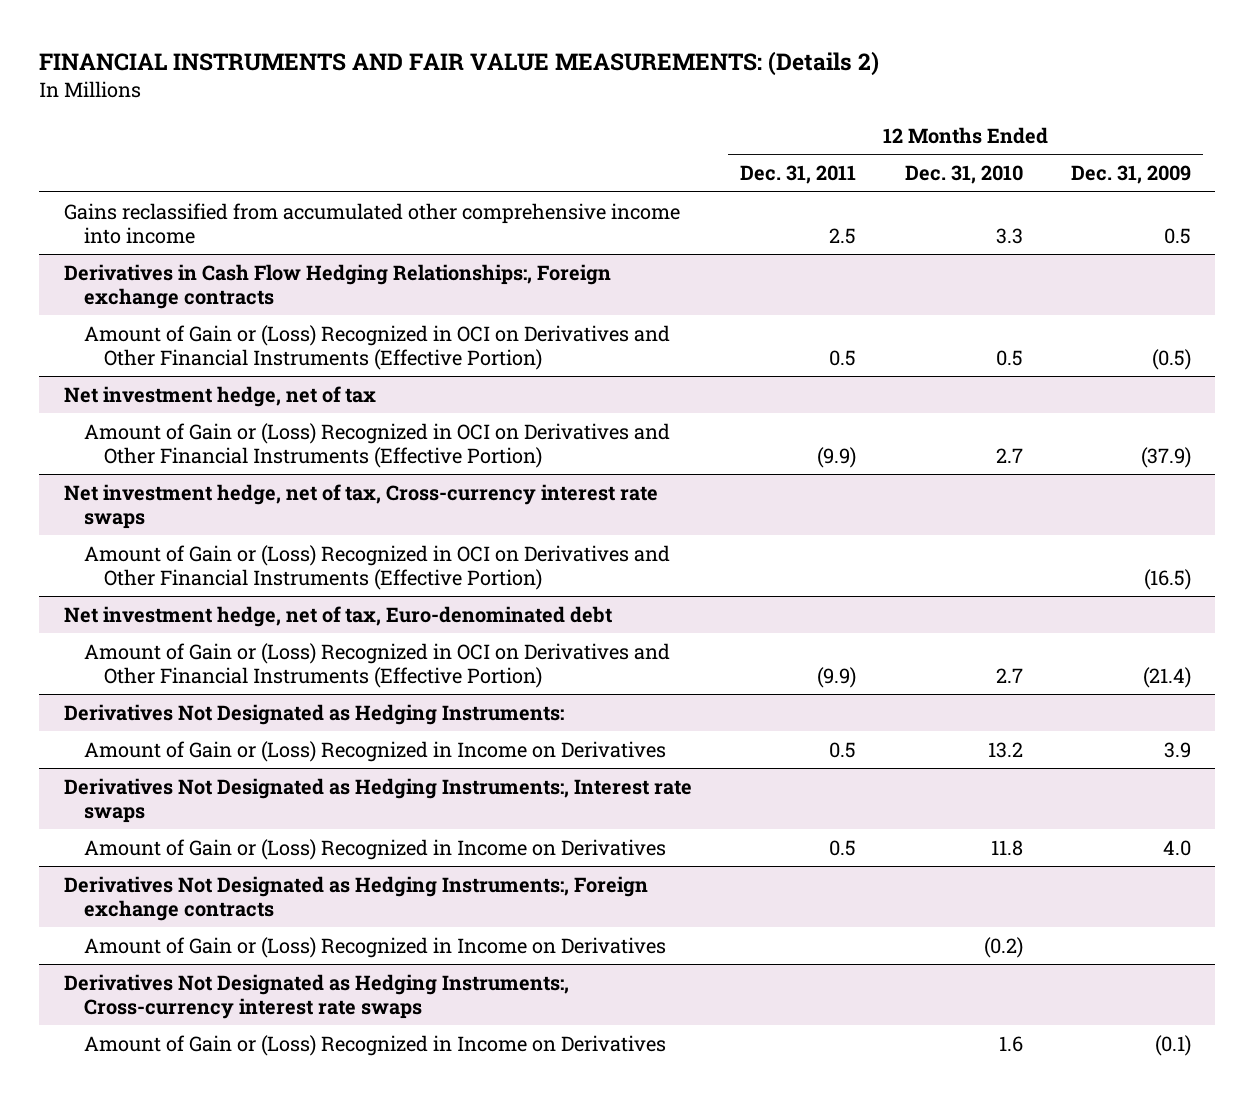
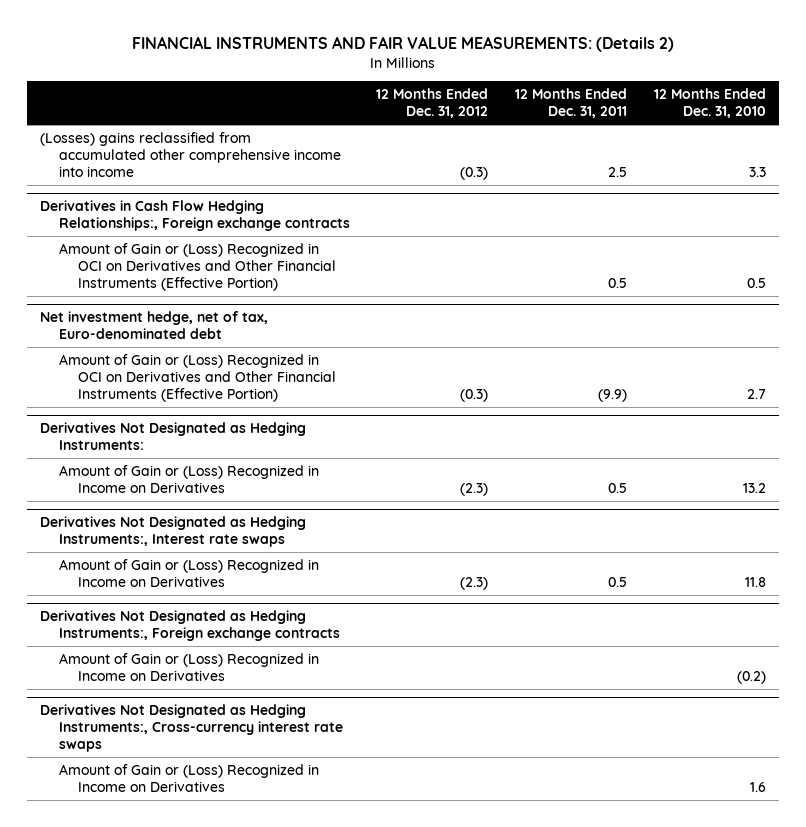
[1071,165,1192,185] Dec. 31, 2009 -> none
none -> [376,88,489,119] 12 Months Ended Dec. 31, 2012
[63,202,680,244] Gains reclassified from accumulated other comprehensive income into income -> [40,131,341,177] (Losses) gains reclassified from accumulated other comprehensive income into income
[63,385,376,407] Net investment hedge, net of tax -> none
[83,422,670,468] Amount of Gain or (Loss) Recognized in OCI on Derivatives and Other Financial Instruments (Effective Portion) -> none
[63,483,658,529] Net investment hedge, net of tax, Cross-currency interest rate swaps -> none
[83,544,670,590] Amount of Gain or (Loss) Recognized in OCI on Derivatives and Other Financial Instruments (Effective Portion) -> none

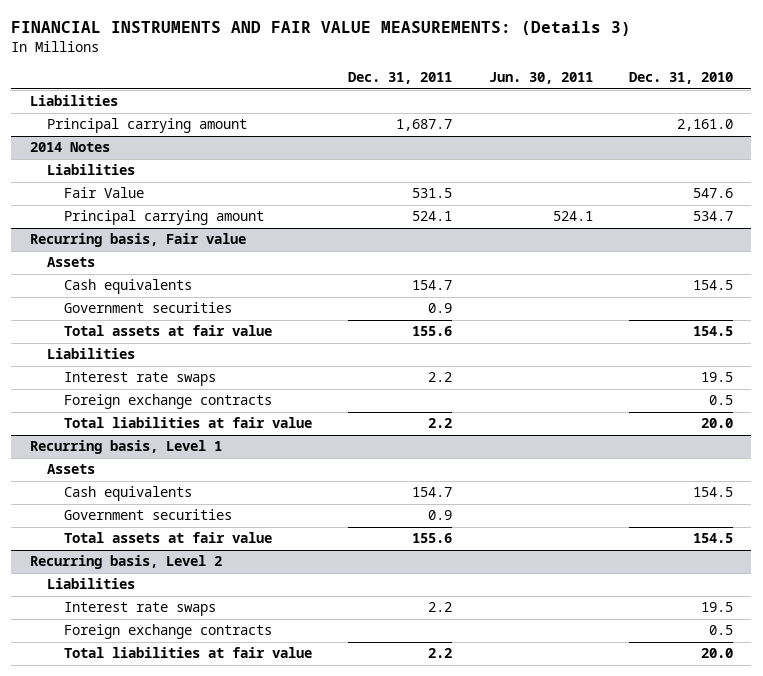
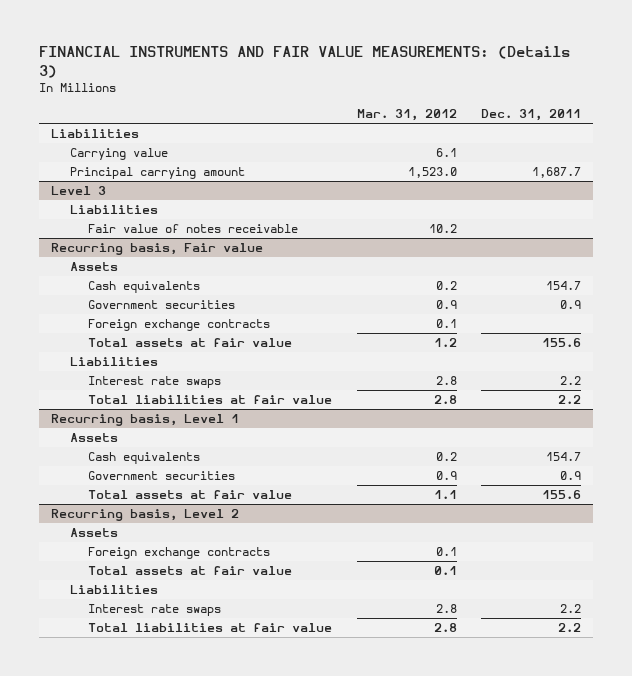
[488,72,593,85] Jun. 30, 2011 -> none
[628,72,733,85] Dec. 31, 2010 -> none
none -> [356,109,457,122] Mar. 31, 2012
none -> [69,148,168,161] Carrying value
[29,142,110,153] 2014 Notes -> none
none -> [50,186,106,196] Level 3
[63,187,144,199] Fair Value -> none
[63,210,264,226] Principal carrying amount -> none
none -> [88,224,299,234] Fair value of notes receivable
[63,394,272,410] Foreign exchange contracts -> [88,319,271,332] Foreign exchange contracts
none -> [69,528,118,538] Assets
[63,624,272,640] Foreign exchange contracts -> [88,547,271,560] Foreign exchange contracts
none -> [88,566,293,576] Total assets at fair value

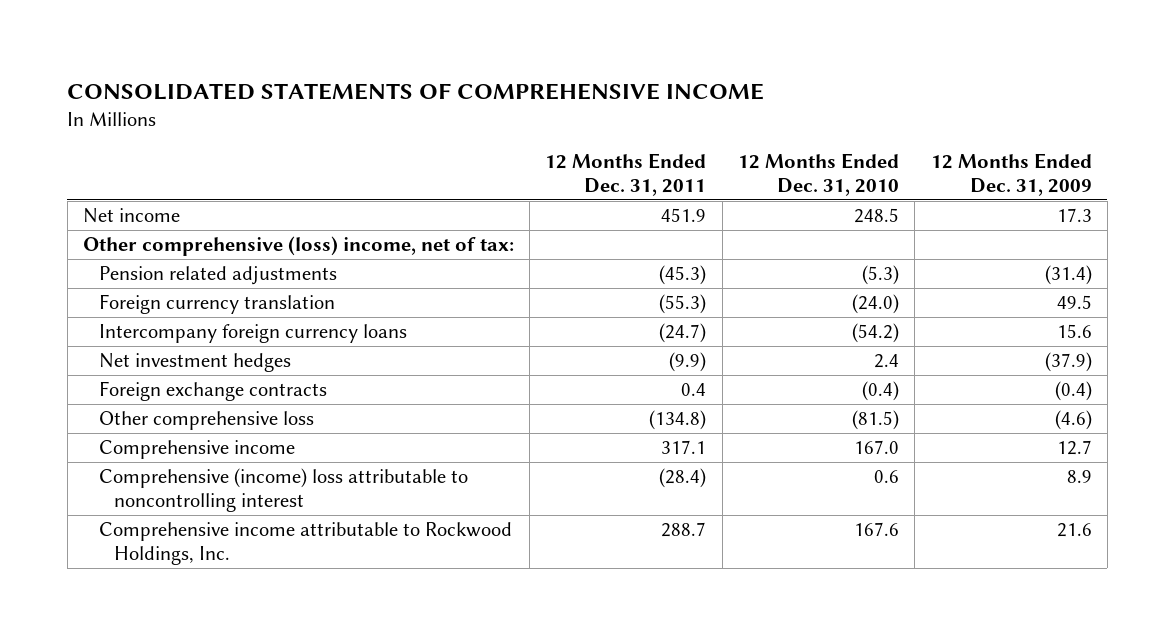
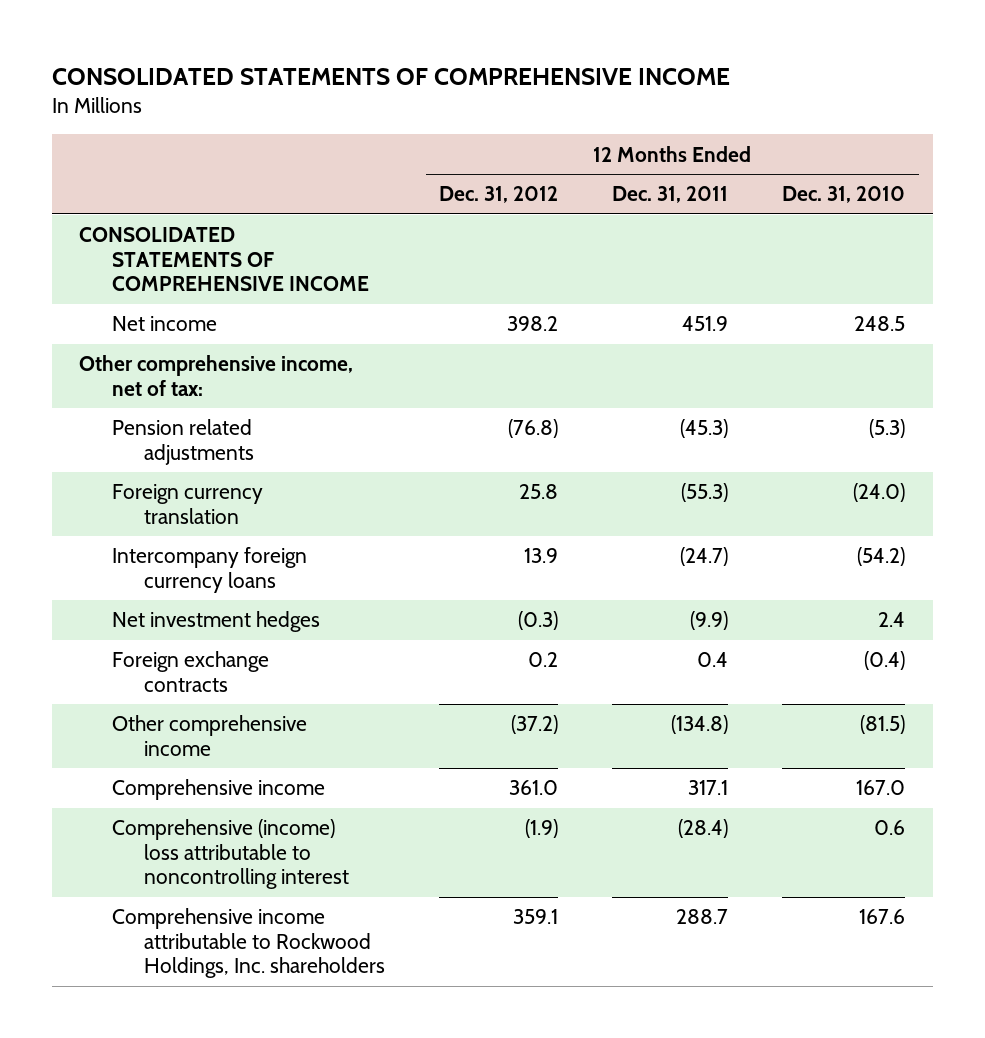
[930,152,1092,196] 12 Months Ended Dec. 31, 2009 -> none
none -> [439,186,559,204] Dec. 31, 2012
none -> [79,227,369,292] CONSOLIDATED STATEMENTS OF COMPREHENSIVE INCOME
[82,236,514,257] Other comprehensive (loss) income, net of tax: -> [79,355,354,396] Other comprehensive income, net of tax:
[98,411,314,431] Other comprehensive loss -> [111,715,307,756] Other comprehensive income
[98,522,512,566] Comprehensive income attributable to Rockwood Holdings, Inc. -> [111,908,386,979] Comprehensive income attributable to Rockwood Holdings, Inc. shareholders

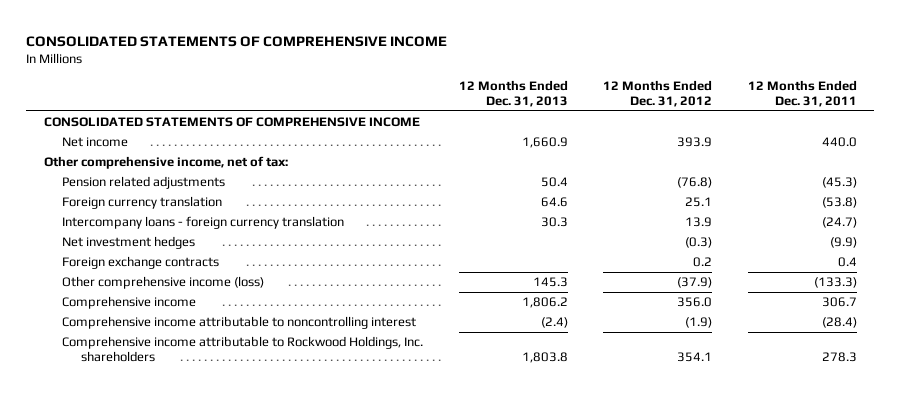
[782,186,906,204] Dec. 31, 2010 -> none
none -> [458,80,568,108] 12 Months Ended Dec. 31, 2013
[507,316,559,332] 398.2 -> [677,136,713,147] 393.9
[682,316,729,332] 451.9 -> [821,136,857,147] 440.0
[519,484,559,500] 25.8 -> [685,196,713,207] 25.1
[681,483,729,503] (55.3) -> [821,196,857,208] (53.8)
[111,547,307,593] Intercompany foreign currency loans -> [62,215,345,229] Intercompany loans - foreign currency translation
[111,715,307,756] Other comprehensive income -> [62,275,265,289] Other comprehensive income (loss)
[511,715,559,735] (37.2) -> [677,276,713,288] (37.9)
[671,715,729,735] (134.8) -> [813,276,857,288] (133.3)
[509,780,559,796] 361.0 -> [677,296,713,307] 356.0
[688,780,729,796] 317.1 -> [821,296,857,307] 306.7
[111,819,350,890] Comprehensive (income) loss attributable to noncontrolling interest -> [62,315,417,329] Comprehensive income attributable to noncontrolling interest
[513,909,559,925] 359.1 -> [677,352,713,363] 354.1
[676,909,729,925] 288.7 -> [821,352,857,363] 278.3

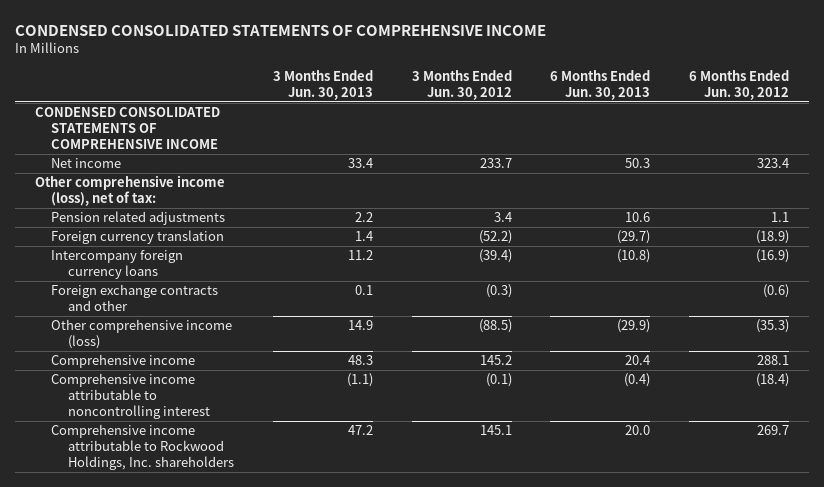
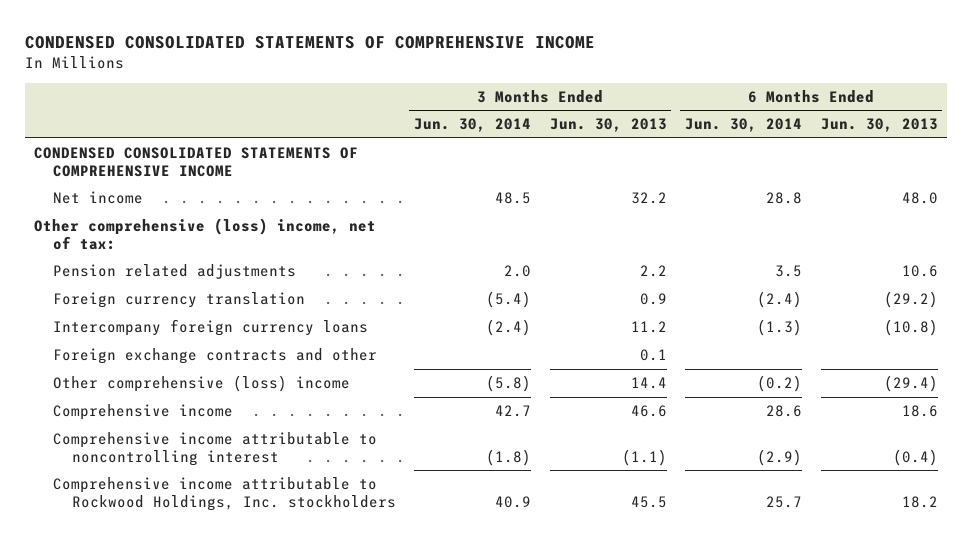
[411,70,512,100] 3 Months Ended Jun. 30, 2012 -> none
[689,70,790,100] 6 Months Ended Jun. 30, 2012 -> none
none -> [414,118,532,133] Jun. 30, 2014
none -> [685,118,803,133] Jun. 30, 2014
[347,158,373,169] 33.4 -> [630,191,667,204] 32.2
[625,158,651,169] 50.3 -> [901,191,938,204] 48.0
[34,175,225,207] Other comprehensive income (loss), net of tax: -> [34,217,377,250] Other comprehensive (loss) income, net of tax:
[354,231,373,242] 1.4 -> [639,292,667,305] 0.9
[617,230,651,245] (29.7) -> [883,290,938,308] (29.2)
[51,319,233,350] Other comprehensive income (loss) -> [52,374,350,392] Other comprehensive (loss) income
[347,320,373,331] 14.9 -> [630,376,667,389] 14.4
[617,319,651,334] (29.9) -> [883,374,938,392] (29.4)
[347,355,373,366] 48.3 -> [630,404,667,417] 46.6
[625,355,651,366] 20.4 -> [901,404,938,417] 18.6
[51,424,234,471] Comprehensive income attributable to Rockwood Holdings, Inc. shareholders -> [52,476,396,511] Comprehensive income attributable to Rockwood Holdings, Inc. stockholders
[347,425,373,436] 47.2 -> [630,495,667,508] 45.5
[625,425,651,436] 20.0 -> [901,495,938,508] 18.2

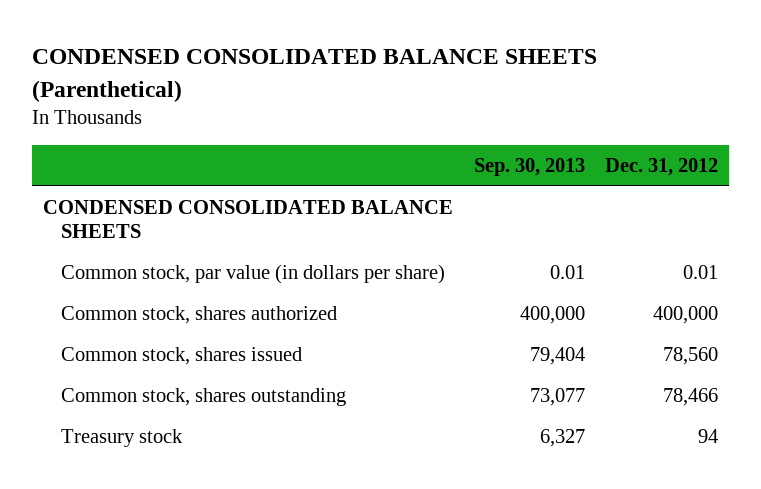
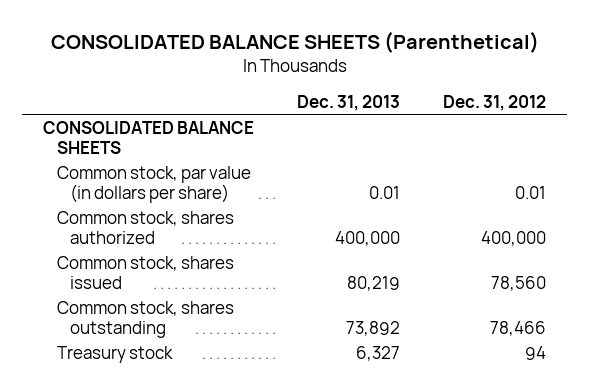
[32,49,598,102] CONDENSED CONSOLIDATED BALANCE SHEETS (Parenthetical) -> [50,30,539,53] CONSOLIDATED BALANCE SHEETS (Parenthetical)
[473,158,585,177] Sep. 30, 2013 -> none
none -> [297,94,401,111] Dec. 31, 2013
[42,200,453,239] CONDENSED CONSOLIDATED BALANCE SHEETS -> [43,120,255,154] CONSOLIDATED BALANCE SHEETS

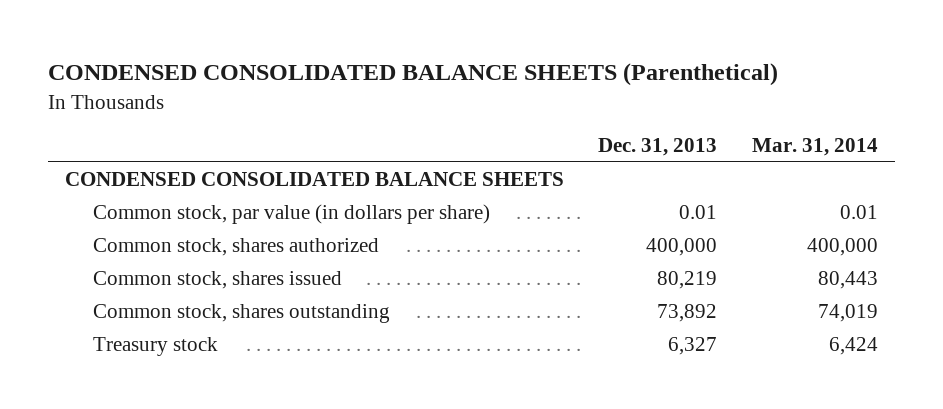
[50,30,539,53] CONSOLIDATED BALANCE SHEETS (Parenthetical) -> [48,63,779,87] CONDENSED CONSOLIDATED BALANCE SHEETS (Parenthetical)
[442,94,546,111] Dec. 31, 2012 -> none
none -> [751,138,878,157] Mar. 31, 2014
[43,120,255,154] CONSOLIDATED BALANCE SHEETS -> [65,172,565,187] CONDENSED CONSOLIDATED BALANCE SHEETS

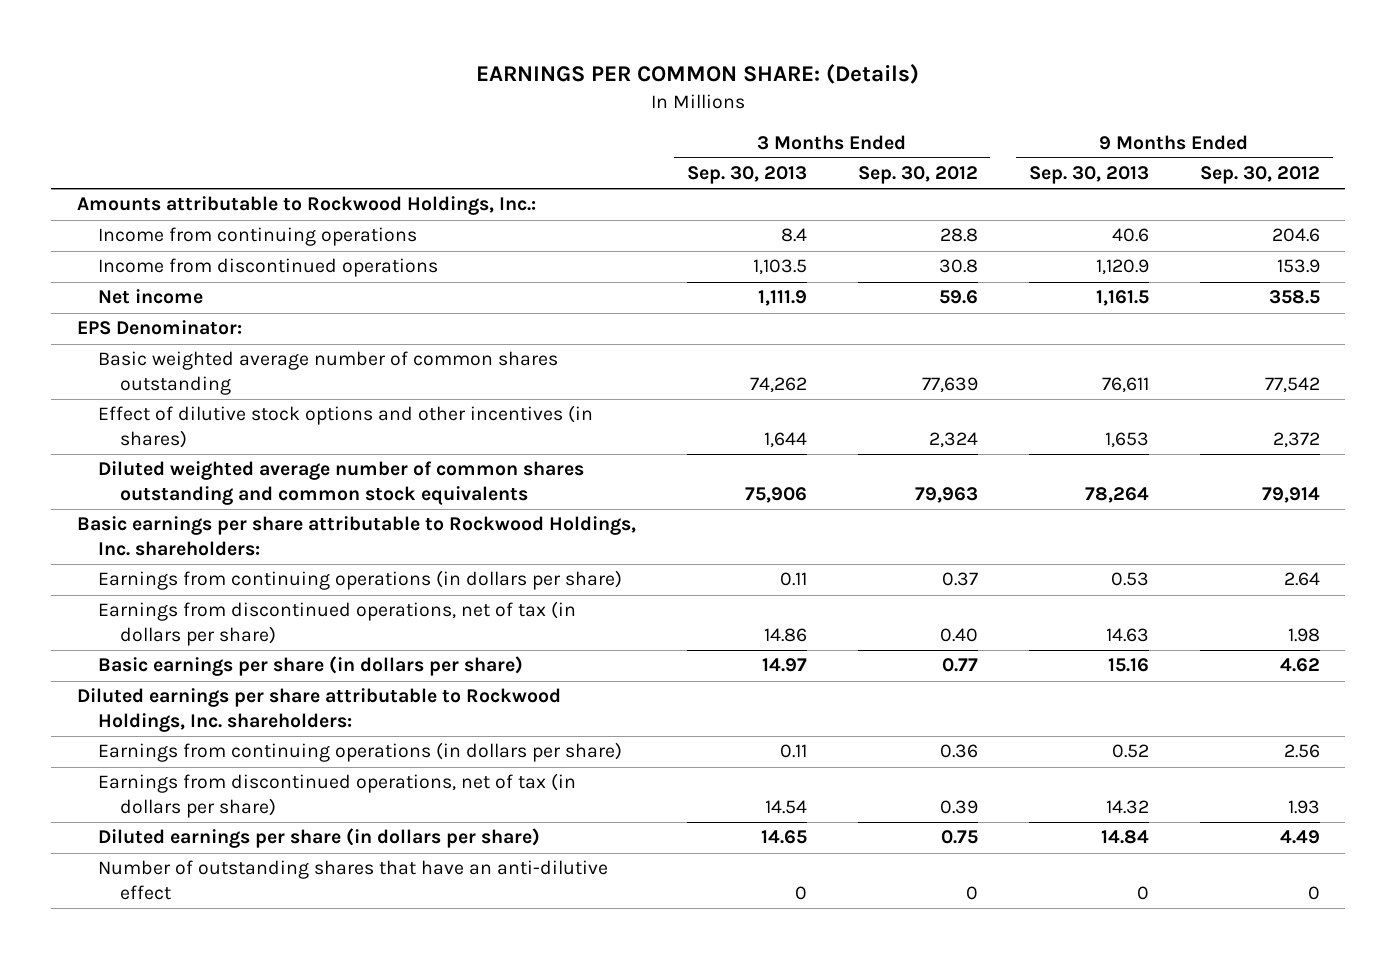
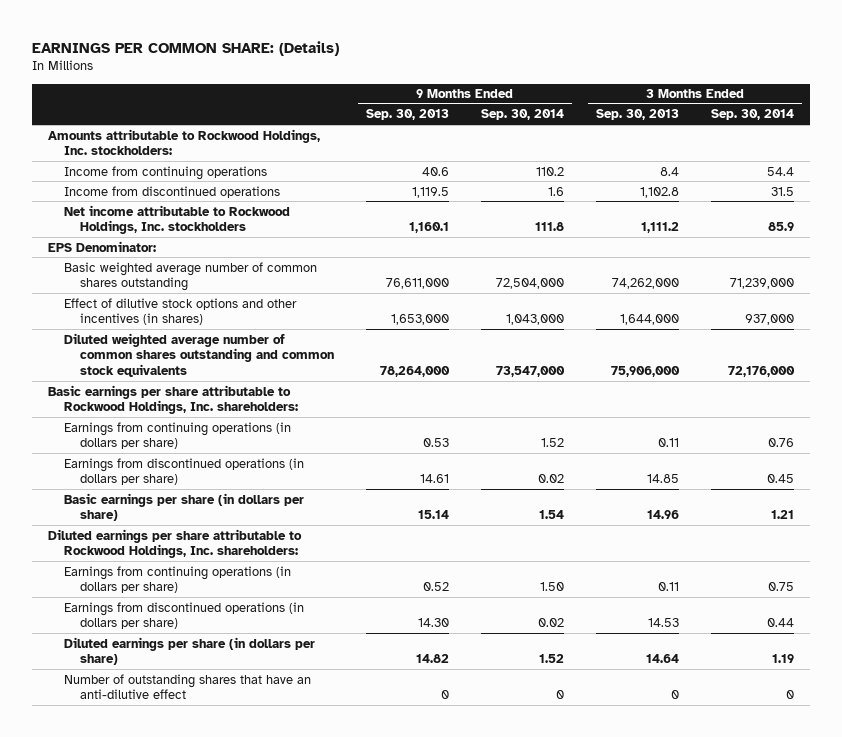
[857,166,978,185] Sep. 30, 2012 -> none
[1199,166,1320,185] Sep. 30, 2012 -> none
none -> [480,109,564,121] Sep. 30, 2014
none -> [710,109,794,121] Sep. 30, 2014
[76,196,536,216] Amounts attributable to Rockwood Holdings, Inc.: -> [48,128,321,156] Amounts attributable to Rockwood Holdings, Inc. stockholders:
[752,259,807,276] 1,103.5 -> [639,186,679,198] 1,102.8
[1095,259,1149,276] 1,120.9 -> [411,186,449,198] 1,119.5
[98,289,204,305] Net income -> [64,204,291,235] Net income attributable to Rockwood Holdings, Inc. stockholders
[757,290,807,307] 1,111.9 -> [640,222,679,234] 1,111.2
[1095,290,1149,307] 1,161.5 -> [408,222,449,234] 1,160.1
[749,377,807,394] 74,262 -> [611,278,679,290] 74,262,000
[1101,377,1149,394] 76,611 -> [385,278,449,290] 76,611,000
[763,432,807,449] 1,644 -> [619,314,679,326] 1,644,000
[1104,432,1149,449] 1,653 -> [390,314,449,326] 1,653,000
[744,487,807,504] 75,906 -> [610,366,680,378] 75,906,000
[1084,487,1149,504] 78,264 -> [379,366,450,378] 78,264,000
[98,601,577,647] Earnings from discontinued operations, net of tax (in dollars per share) -> [64,457,305,486] Earnings from discontinued operations (in dollars per share)
[763,628,807,643] 14.86 -> [646,474,679,484] 14.85
[1105,628,1149,643] 14.63 -> [419,474,449,484] 14.61
[761,658,807,673] 14.97 -> [646,510,679,520] 14.96
[1107,658,1149,673] 15.16 -> [417,510,449,520] 15.14
[98,773,577,819] Earnings from discontinued operations, net of tax (in dollars per share) -> [64,601,305,630] Earnings from discontinued operations (in dollars per share)
[764,800,807,815] 14.54 -> [647,618,679,628] 14.53
[1105,800,1149,815] 14.32 -> [417,618,449,628] 14.30
[760,830,807,845] 14.65 -> [645,654,679,664] 14.64
[1100,830,1149,845] 14.84 -> [415,654,449,664] 14.82

